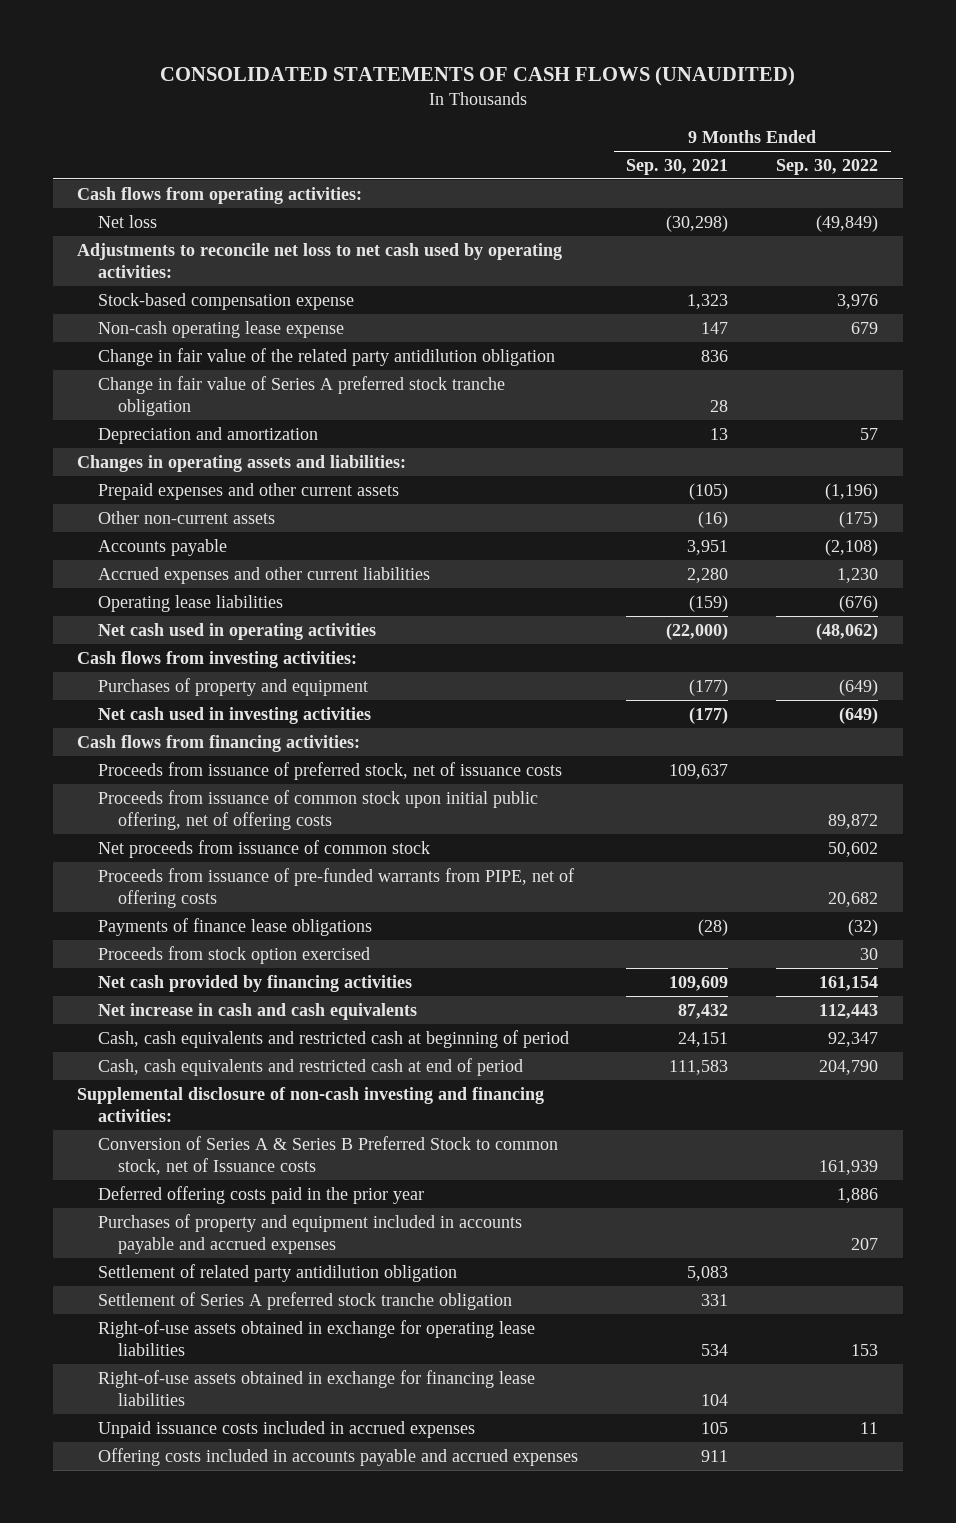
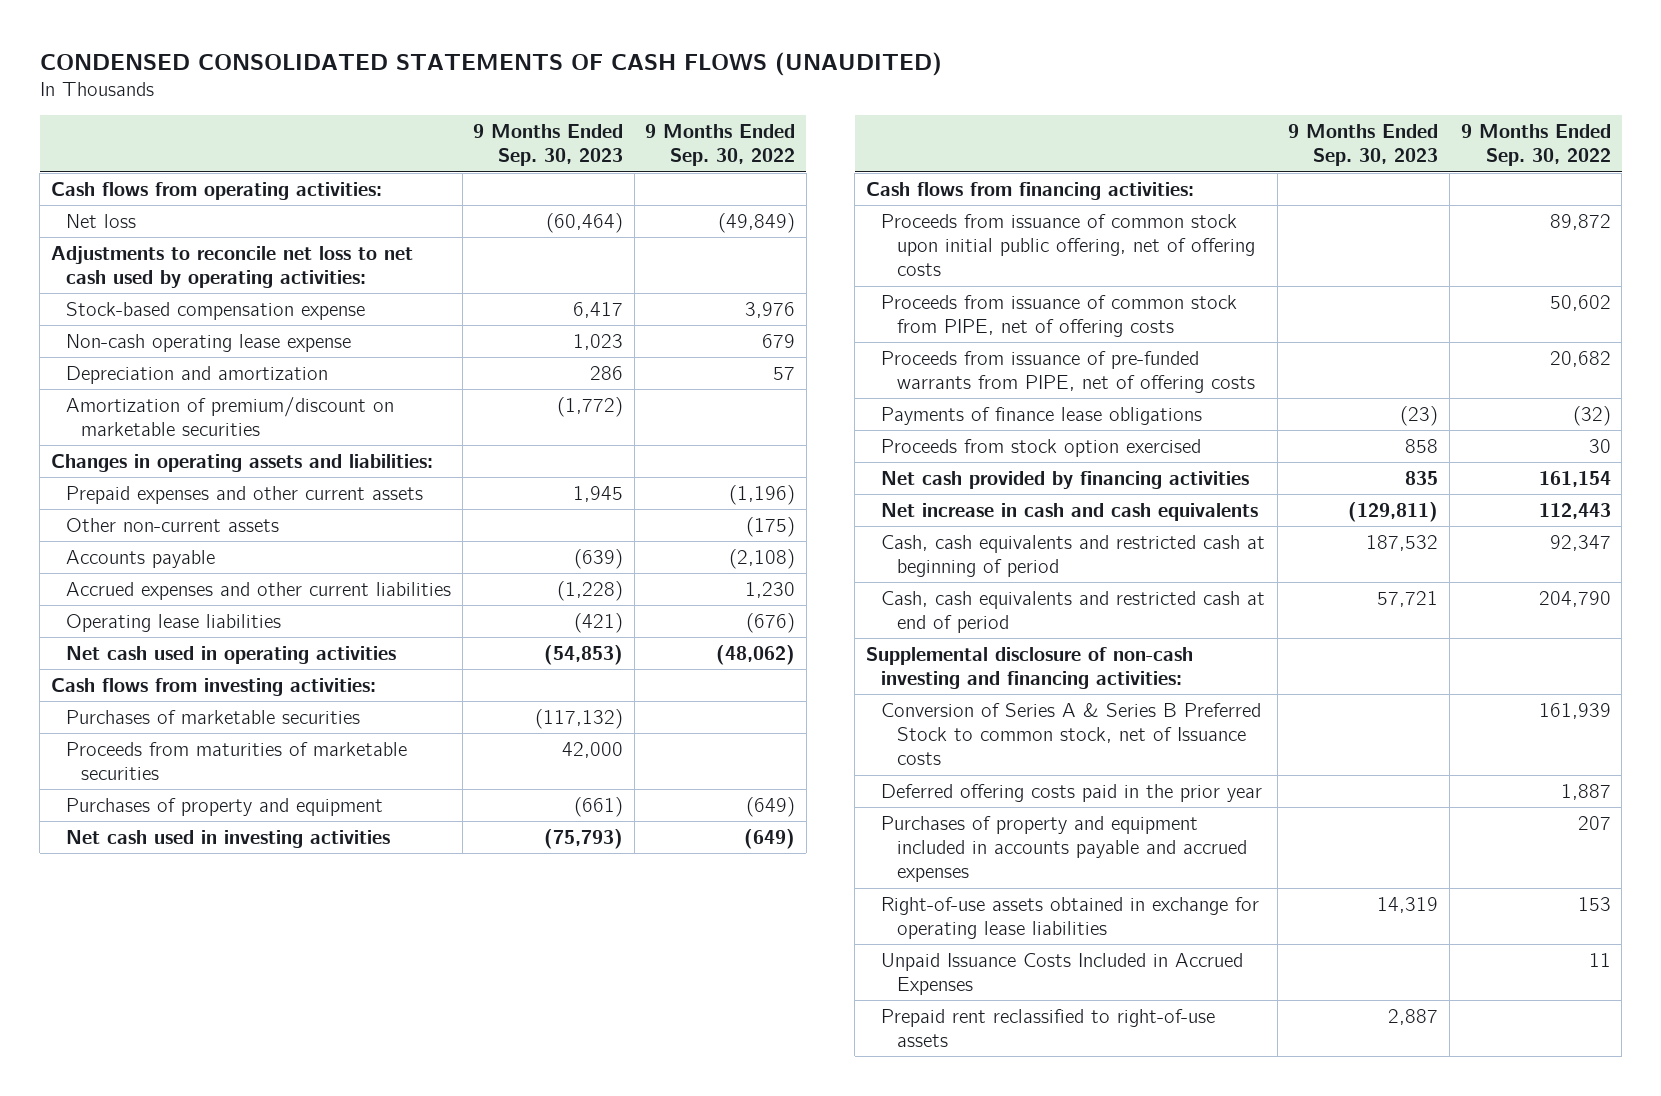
[159,65,795,86] CONSOLIDATED STATEMENTS OF CASH FLOWS (UNAUDITED) -> [39,51,942,76] CONDENSED CONSOLIDATED STATEMENTS OF CASH FLOWS (UNAUDITED)
[626,158,729,175] Sep. 30, 2021 -> none
none -> [473,123,624,167] 9 Months Ended Sep. 30, 2023
[97,347,555,366] Change in fair value of the related party antidilution obligation -> none
[97,375,505,416] Change in fair value of Series A preferred stock tranche obligation -> none
none -> [66,396,395,437] Amortization of premium/discount on marketable securities
none -> [66,709,361,724] Purchases of marketable securities
none -> [66,741,408,781] Proceeds from maturities of marketable securities
[97,761,562,780] Proceeds from issuance of preferred stock, net of issuance costs -> none
[97,839,430,858] Net proceeds from issuance of common stock -> [881,294,1238,338] Proceeds from issuance of common stock from PIPE, net of offering costs
[837,1187,879,1203] 1,886 -> [1560,783,1611,800] 1,887
[97,1263,457,1282] Settlement of related party antidilution obligation -> none
[97,1291,512,1310] Settlement of Series A preferred stock tranche obligation -> none
[97,1369,535,1406] Right-of-use assets obtained in exchange for financing lease liabilities -> none
[97,1447,578,1466] Offering costs included in accounts payable and accrued expenses -> none
[97,1420,475,1438] Unpaid issuance costs included in accrued expenses -> [881,952,1244,996] Unpaid Issuance Costs Included in Accrued Expenses
none -> [881,1008,1216,1048] Prepaid rent reclassified to right-of-use assets

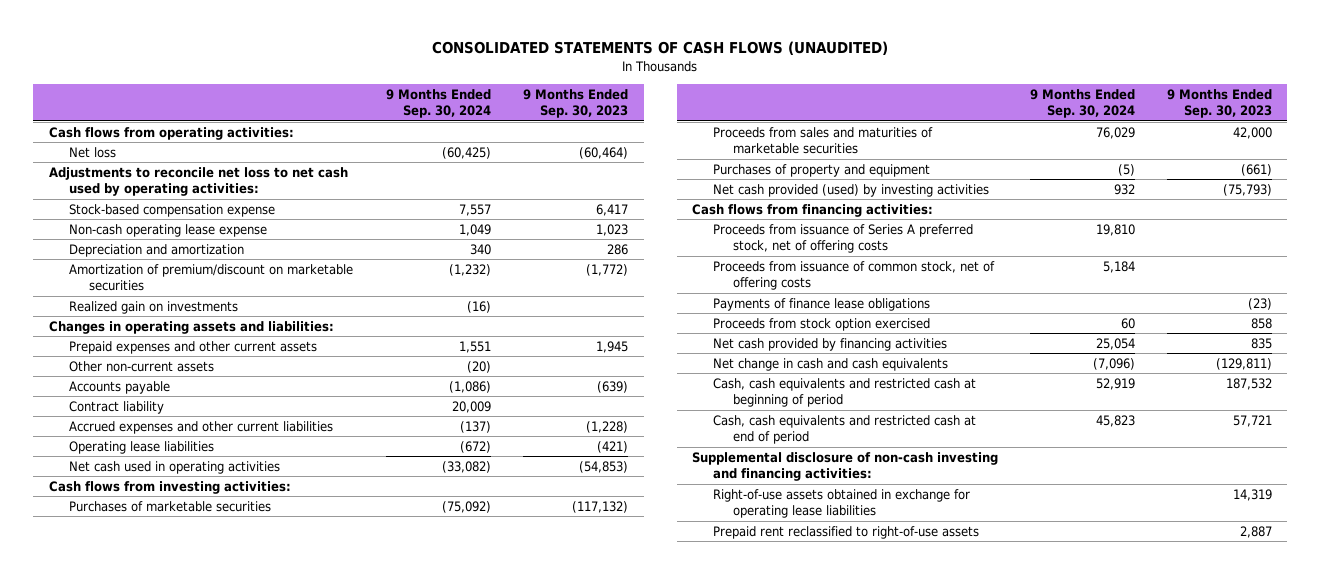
[39,51,942,76] CONDENSED CONSOLIDATED STATEMENTS OF CASH FLOWS (UNAUDITED) -> [432,41,889,56] CONSOLIDATED STATEMENTS OF CASH FLOWS (UNAUDITED)
[645,123,796,167] 9 Months Ended Sep. 30, 2022 -> none
none -> [386,89,492,119] 9 Months Ended Sep. 30, 2024
none -> [69,301,239,315] Realized gain on investments
none -> [69,401,165,415] Contract liability
[66,741,408,781] Proceeds from maturities of marketable securities -> [712,127,933,155] Proceeds from sales and maturities of marketable securities
[66,829,391,848] Net cash used in investing activities -> [712,184,989,198] Net cash provided (used) by investing activities
[881,350,1255,394] Proceeds from issuance of pre-funded warrants from PIPE, net of offering costs -> none
[881,213,1255,277] Proceeds from issuance of common stock upon initial public offering, net of offering costs -> [712,224,973,254] Proceeds from issuance of Series A preferred stock, net of offering costs
[881,294,1238,338] Proceeds from issuance of common stock from PIPE, net of offering costs -> [712,261,995,291] Proceeds from issuance of common stock, net of offering costs
[881,502,1259,521] Net increase in cash and cash equivalents -> [712,358,948,372] Net change in cash and cash equivalents
[881,702,1262,766] Conversion of Series A & Series B Preferred Stock to common stock, net of Issuance costs -> none
[881,783,1263,802] Deferred offering costs paid in the prior year -> none
[881,815,1247,883] Purchases of property and equipment included in accounts payable and accrued expenses -> none
[881,952,1244,996] Unpaid Issuance Costs Included in Accrued Expenses -> none

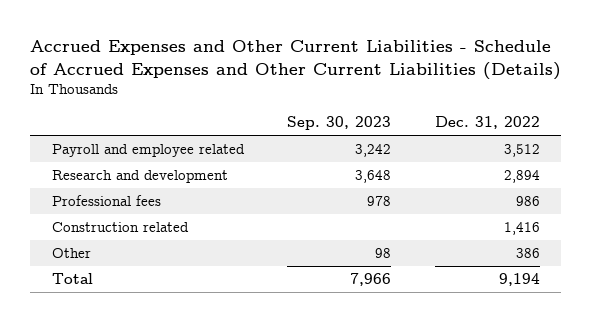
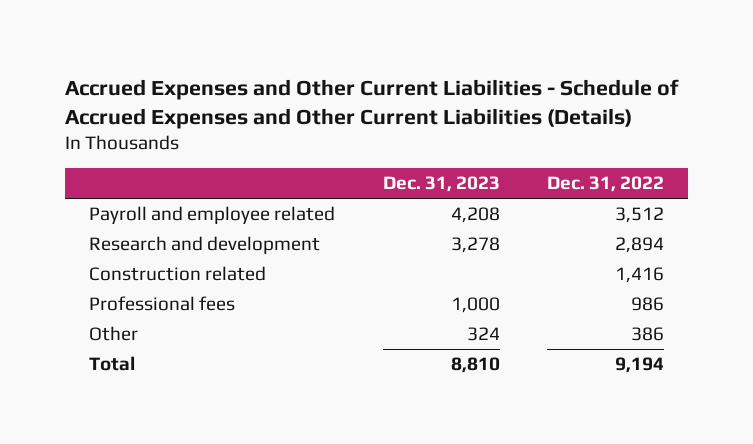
[287,116,392,131] Sep. 30, 2023 -> none
none -> [382,176,500,193] Dec. 31, 2023
[51,195,161,207] Professional fees -> [89,296,236,312] Professional fees

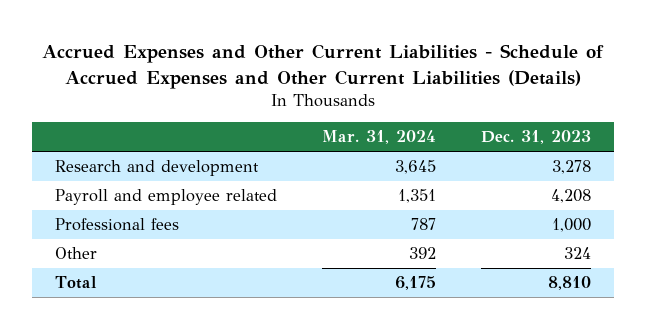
[547,176,665,193] Dec. 31, 2022 -> none
none -> [322,130,437,145] Mar. 31, 2024
[89,266,267,282] Construction related -> none
[89,206,336,225] Payroll and employee related -> [54,189,277,206] Payroll and employee related

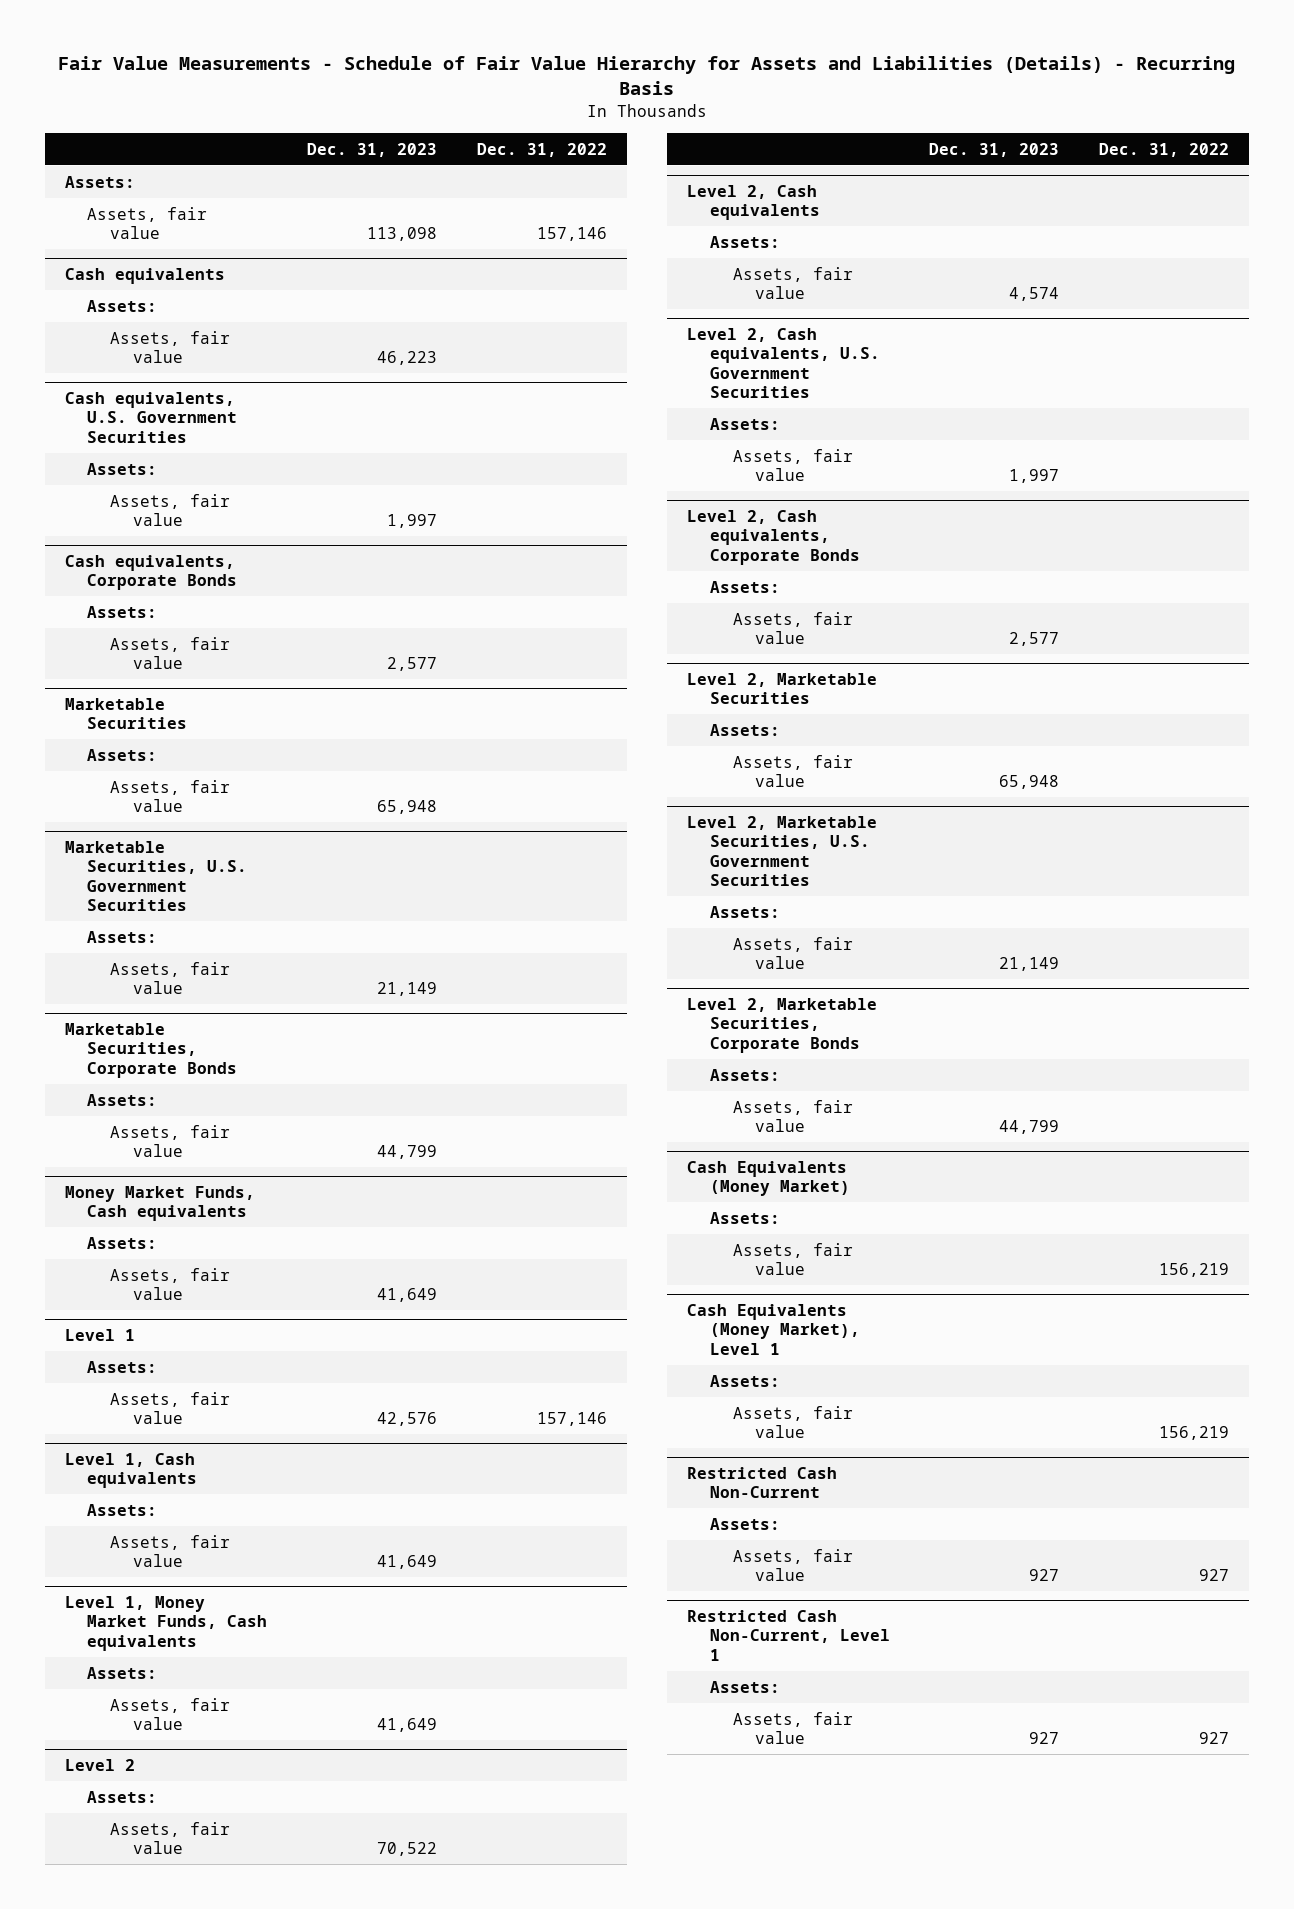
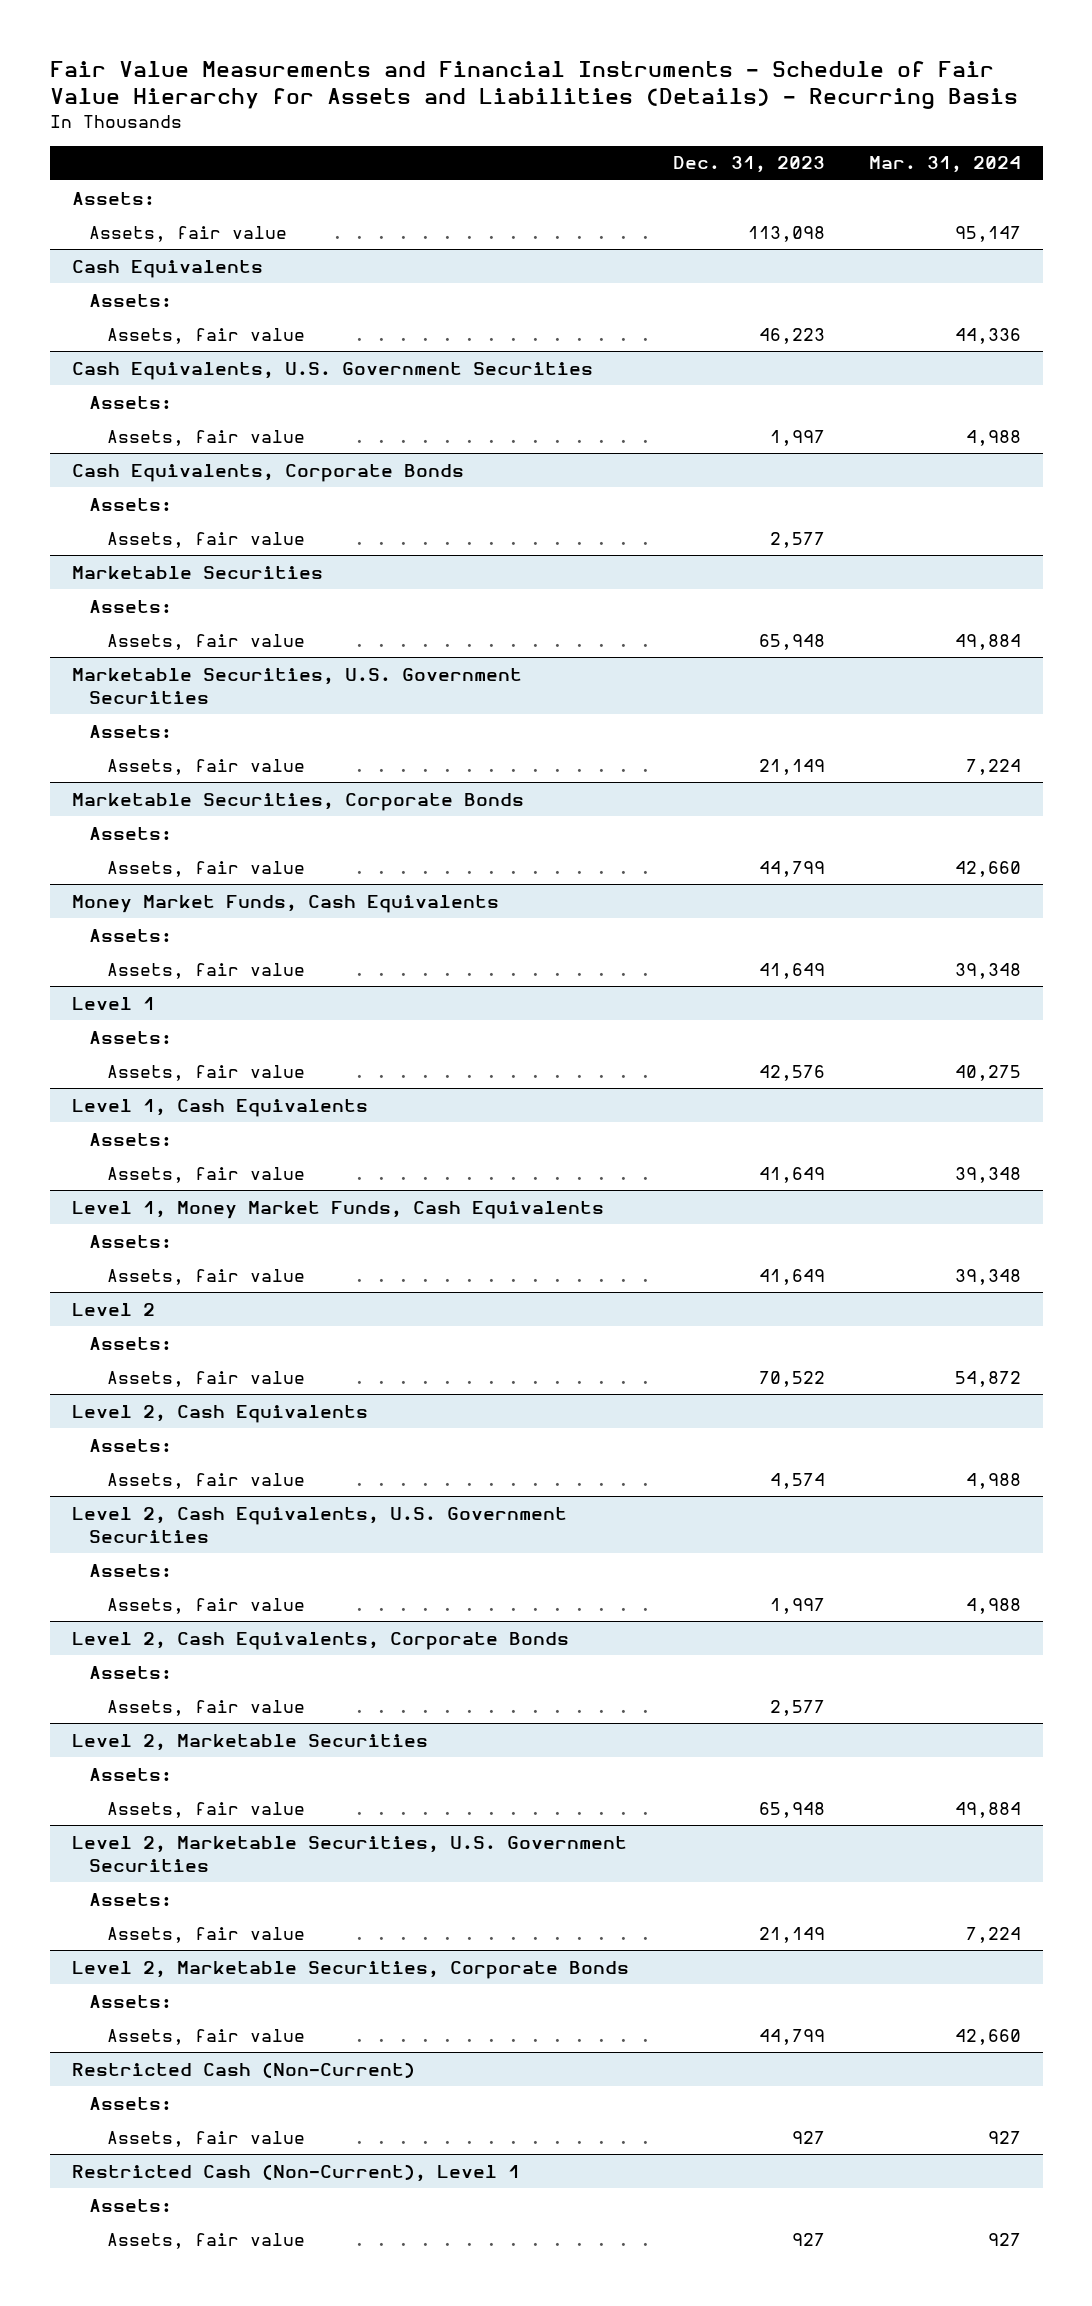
[57,55,1235,96] Fair Value Measurements - Schedule of Fair Value Hierarchy for Assets and Liabilities (Details) - Recurring Basis -> [49,60,1018,110] Fair Value Measurements and Financial Instruments - Schedule of Fair Value Hierarchy for Assets and Liabilities (Details) - Recurring Basis
[476,142,607,157] Dec. 31, 2022 -> none
none -> [868,156,1021,174] Mar. 31, 2024
[64,268,225,285] Cash equivalents -> [71,259,263,278] Cash Equivalents
[64,392,238,443] Cash equivalents, U.S. Government Securities -> [71,361,593,380] Cash Equivalents, U.S. Government Securities
[64,555,238,591] Cash equivalents, Corporate Bonds -> [71,463,464,482] Cash Equivalents, Corporate Bonds
[64,1186,255,1222] Money Market Funds, Cash equivalents -> [71,894,499,913] Money Market Funds, Cash Equivalents
[64,1453,198,1489] Level 1, Cash equivalents -> [71,1098,368,1117] Level 1, Cash Equivalents
[64,1596,268,1651] Level 1, Money Market Funds, Cash equivalents -> [71,1200,604,1219] Level 1, Money Market Funds, Cash Equivalents
[686,185,820,221] Level 2, Cash equivalents -> [71,1404,368,1423] Level 2, Cash Equivalents
[686,328,880,398] Level 2, Cash equivalents, U.S. Government Securities -> [71,1506,567,1543] Level 2, Cash Equivalents, U.S. Government Securities
[686,510,860,565] Level 2, Cash equivalents, Corporate Bonds -> [71,1631,569,1650] Level 2, Cash Equivalents, Corporate Bonds
[709,1211,780,1224] Assets: -> none
[732,1242,853,1275] Assets, fair value -> none
[686,1304,860,1355] Cash Equivalents (Money Market), Level 1 -> none
[709,1374,780,1387] Assets: -> none
[732,1405,853,1438] Assets, fair value -> none
[686,1467,837,1499] Restricted Cash Non-Current -> none
[686,1161,850,1197] Cash Equivalents (Money Market) -> [71,2061,415,2078] Restricted Cash (Non-Current)
[686,1610,890,1661] Restricted Cash Non-Current, Level 1 -> [71,2163,520,2182] Restricted Cash (Non-Current), Level 1

